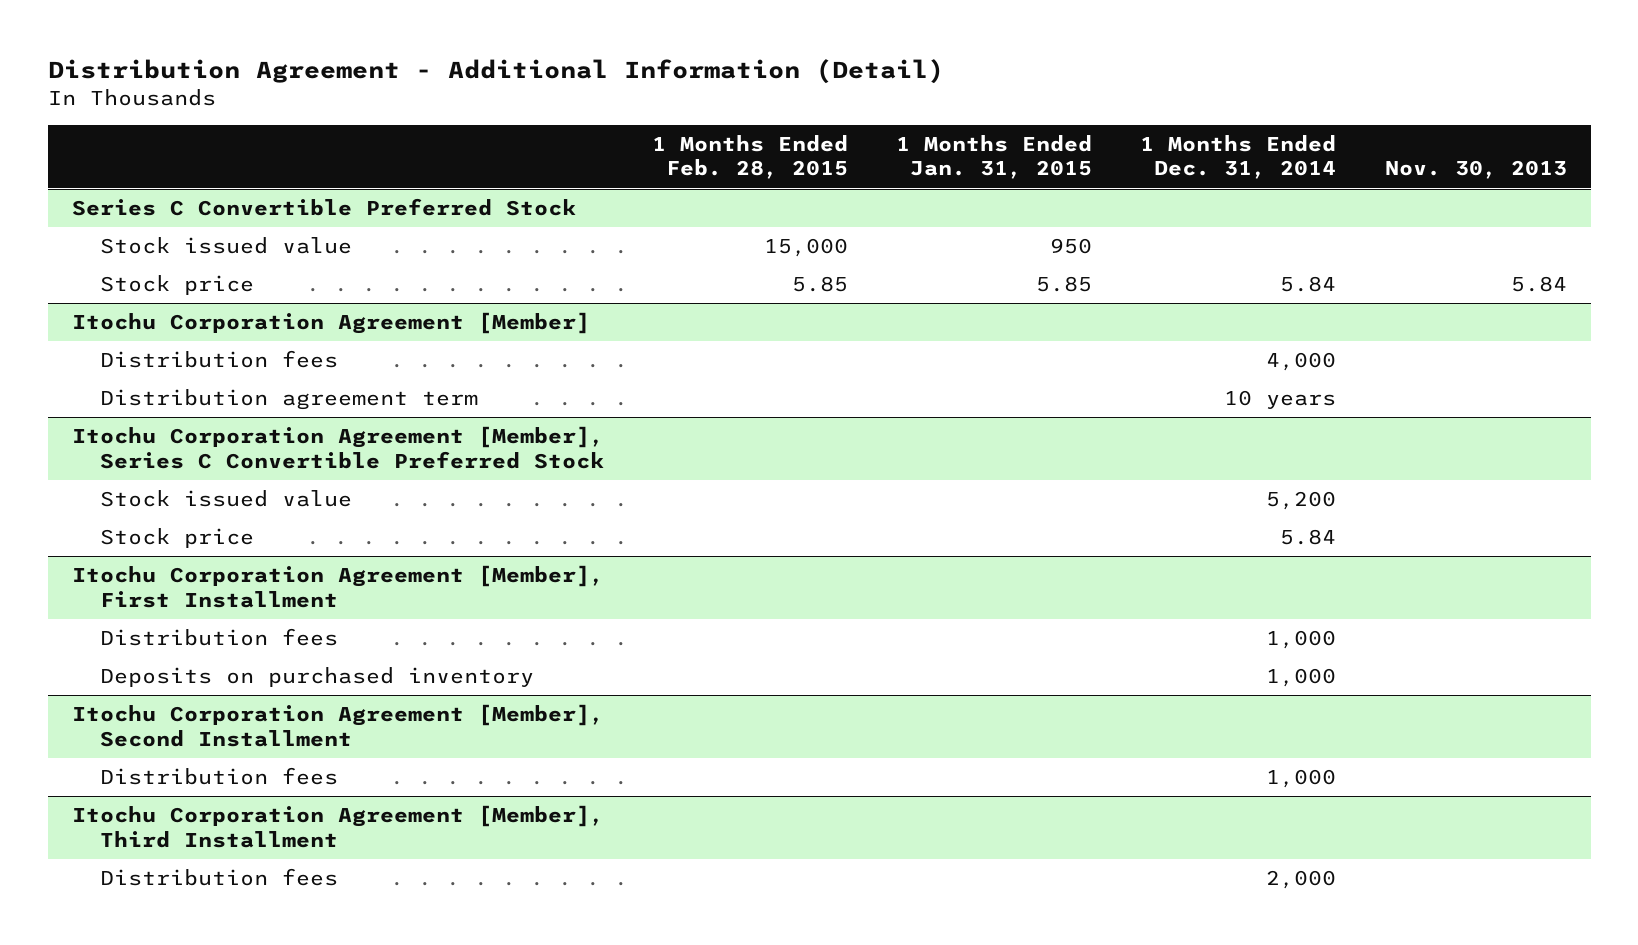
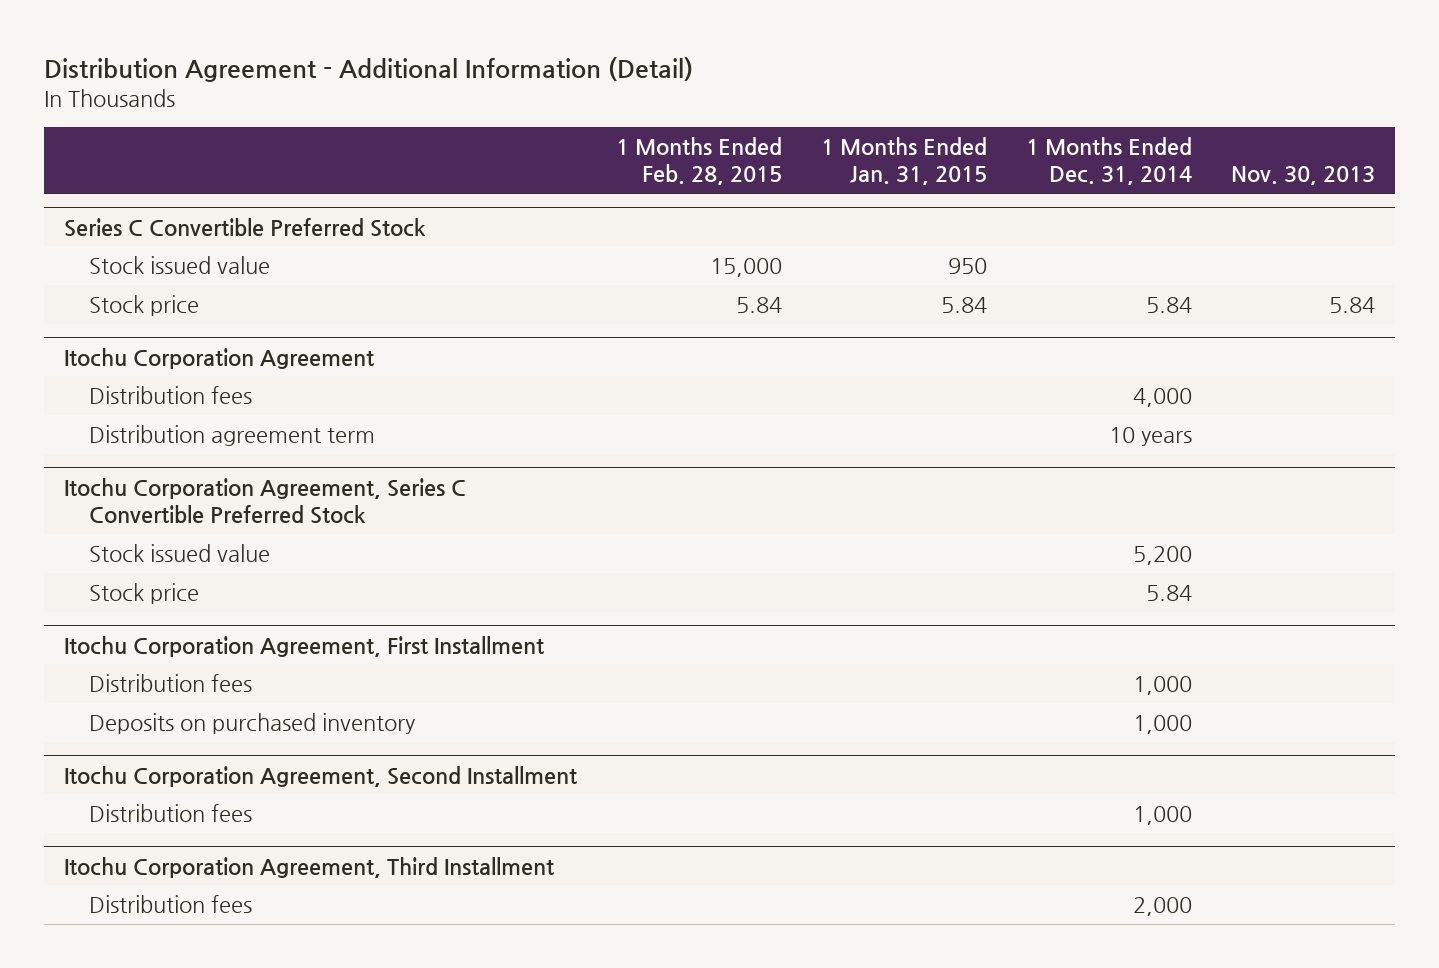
[791,276,848,293] 5.85 -> [735,296,782,313] 5.84
[1036,276,1093,293] 5.85 -> [940,296,987,313] 5.84
[71,312,590,335] Itochu Corporation Agreement [Member] -> [63,347,374,369] Itochu Corporation Agreement
[71,426,604,469] Itochu Corporation Agreement [Member], Series C Convertible Preferred Stock -> [63,477,466,524] Itochu Corporation Agreement, Series C Convertible Preferred Stock
[71,565,604,608] Itochu Corporation Agreement [Member], First Installment -> [63,635,544,657] Itochu Corporation Agreement, First Installment
[71,704,604,747] Itochu Corporation Agreement [Member], Second Installment -> [63,765,577,787] Itochu Corporation Agreement, Second Installment
[71,805,604,848] Itochu Corporation Agreement [Member], Third Installment -> [63,856,554,878] Itochu Corporation Agreement, Third Installment

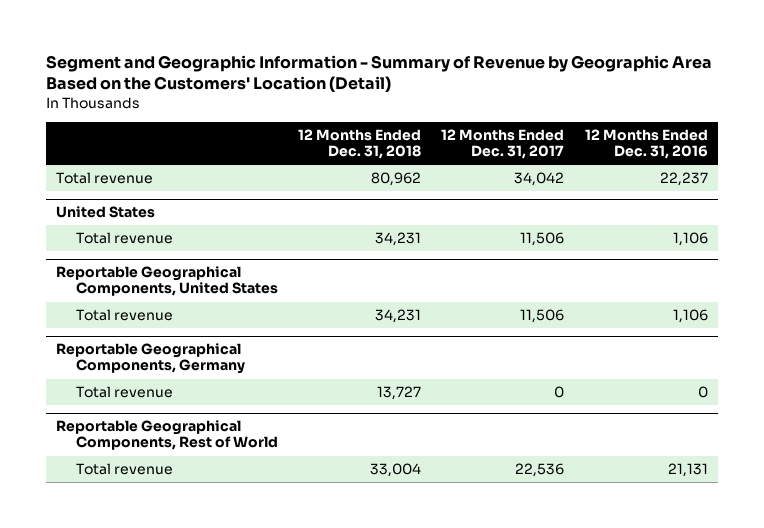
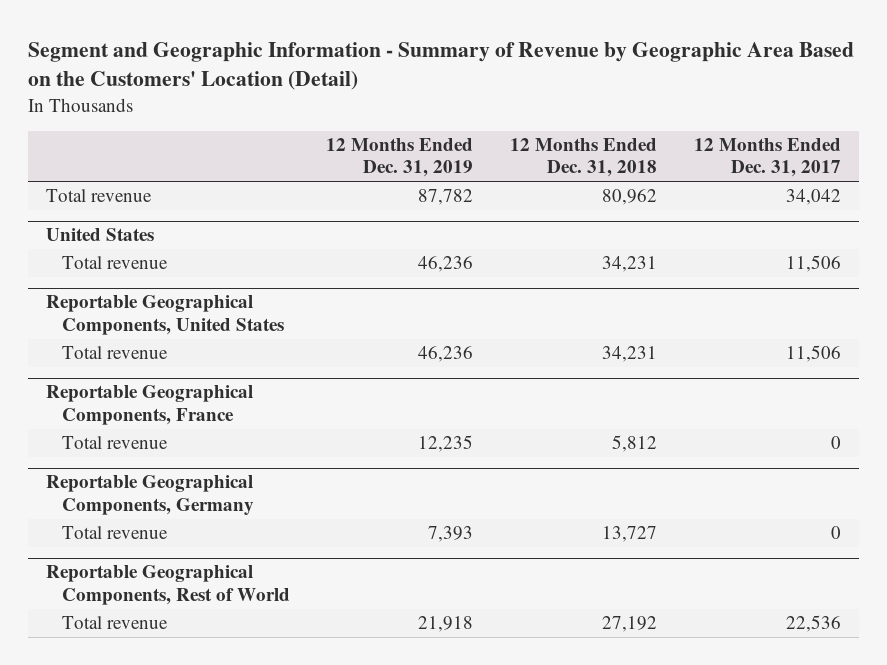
[584,129,708,160] 12 Months Ended Dec. 31, 2016 -> none
none -> [326,137,474,178] 12 Months Ended Dec. 31, 2019
none -> [46,385,254,425] Reportable Geographical Components, France
none -> [61,436,168,450] Total revenue
[370,463,422,478] 33,004 -> [602,616,658,633] 27,192

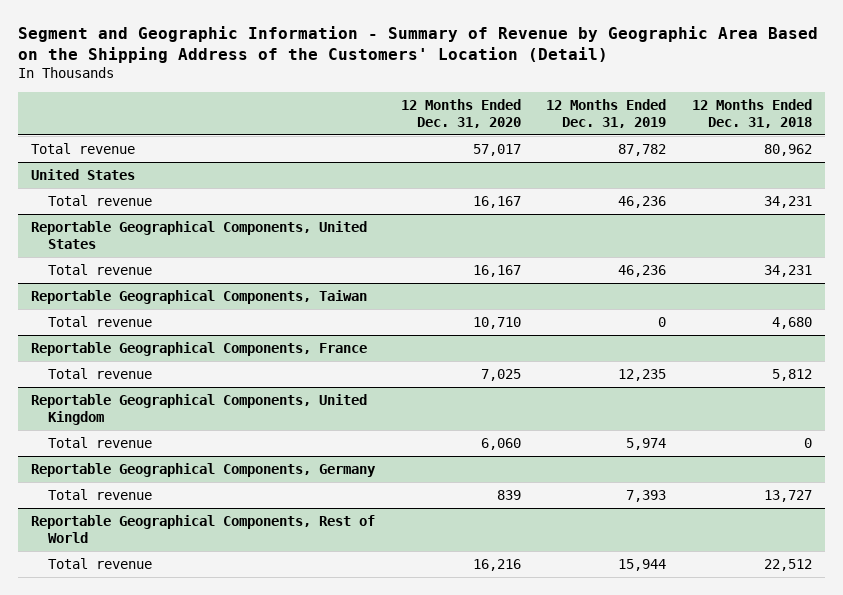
[28,42,855,91] Segment and Geographic Information - Summary of Revenue by Geographic Area Based on the Customers' Location (Detail) -> [18,26,819,64] Segment and Geographic Information - Summary of Revenue by Geographic Area Based on the Shipping Address of the Customers' Location (Detail)
[693,137,841,178] 12 Months Ended Dec. 31, 2017 -> none
none -> [400,98,521,128] 12 Months Ended Dec. 31, 2020
none -> [31,289,368,304] Reportable Geographical Components, Taiwan
none -> [48,315,153,327] Total revenue
none -> [31,393,368,425] Reportable Geographical Components, United Kingdom
none -> [48,436,153,448] Total revenue
[418,616,474,633] 21,918 -> [618,558,667,571] 15,944
[602,616,658,633] 27,192 -> [763,558,812,571] 22,512

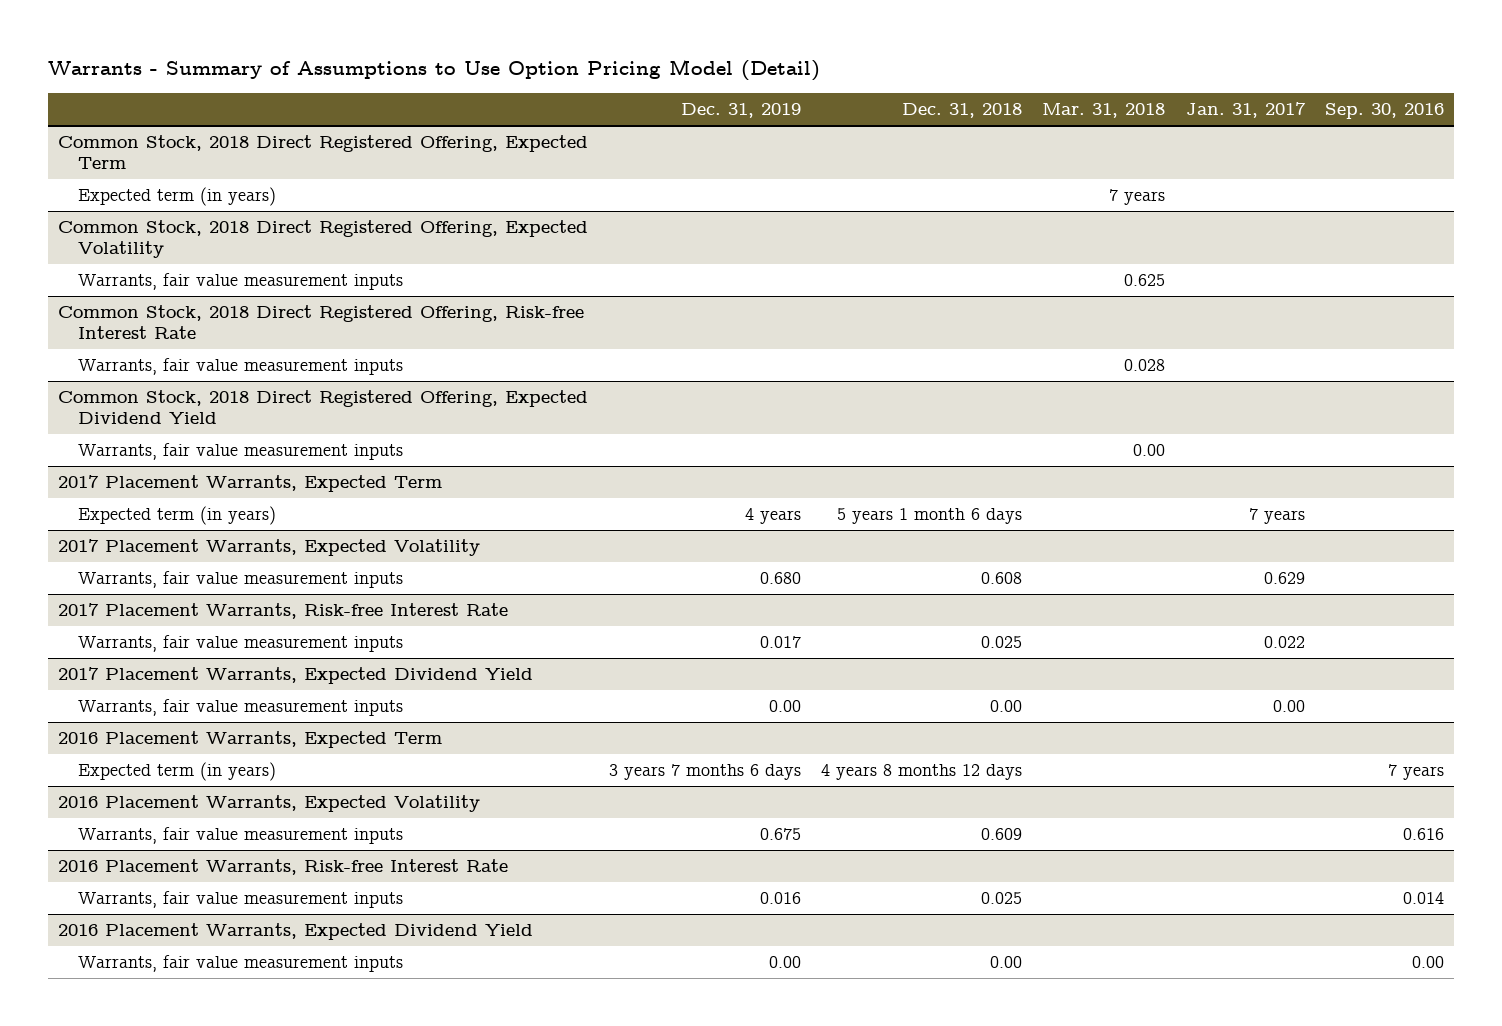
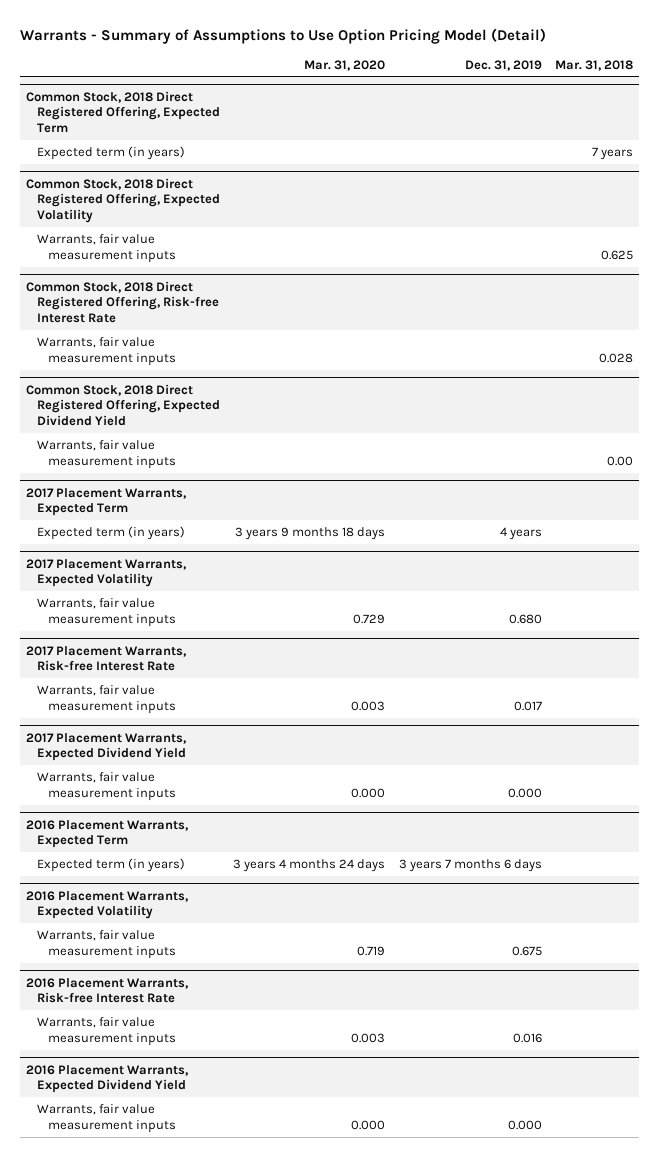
[902,103,1023,119] Dec. 31, 2018 -> none
[1185,102,1306,119] Jan. 31, 2017 -> none
[1325,103,1445,120] Sep. 30, 2016 -> none
none -> [304,59,386,71] Mar. 31, 2020
[768,700,801,713] 0.00 -> [507,787,542,798] 0.000
[768,956,801,969] 0.00 -> [507,1119,542,1130] 0.000

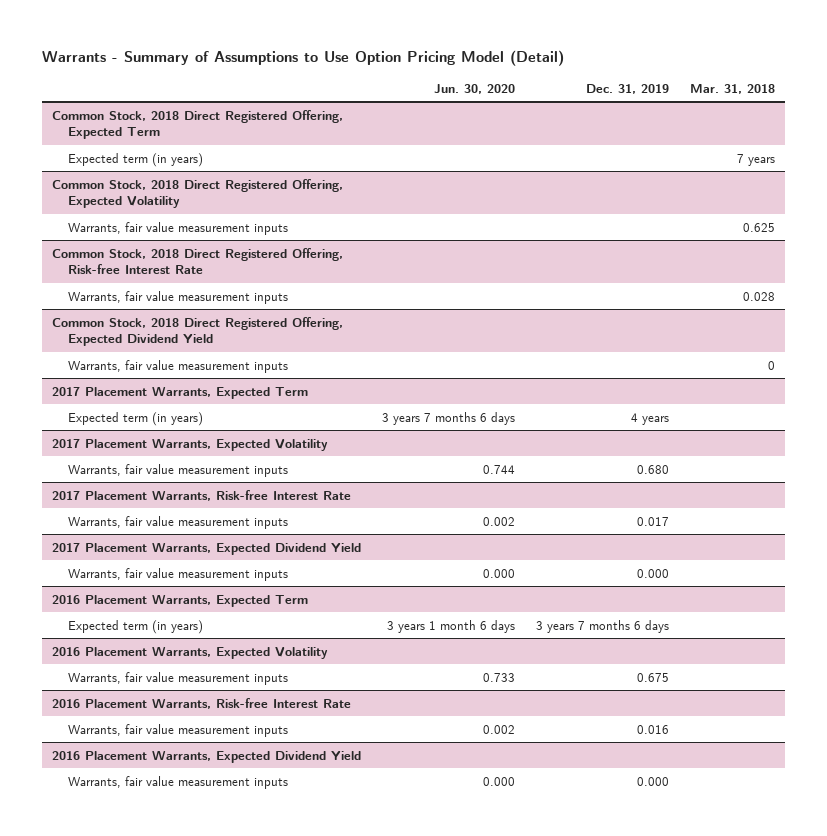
[304,59,386,71] Mar. 31, 2020 -> none
none -> [434,83,516,94] Jun. 30, 2020
[606,455,633,466] 0.00 -> [767,360,775,370] 0

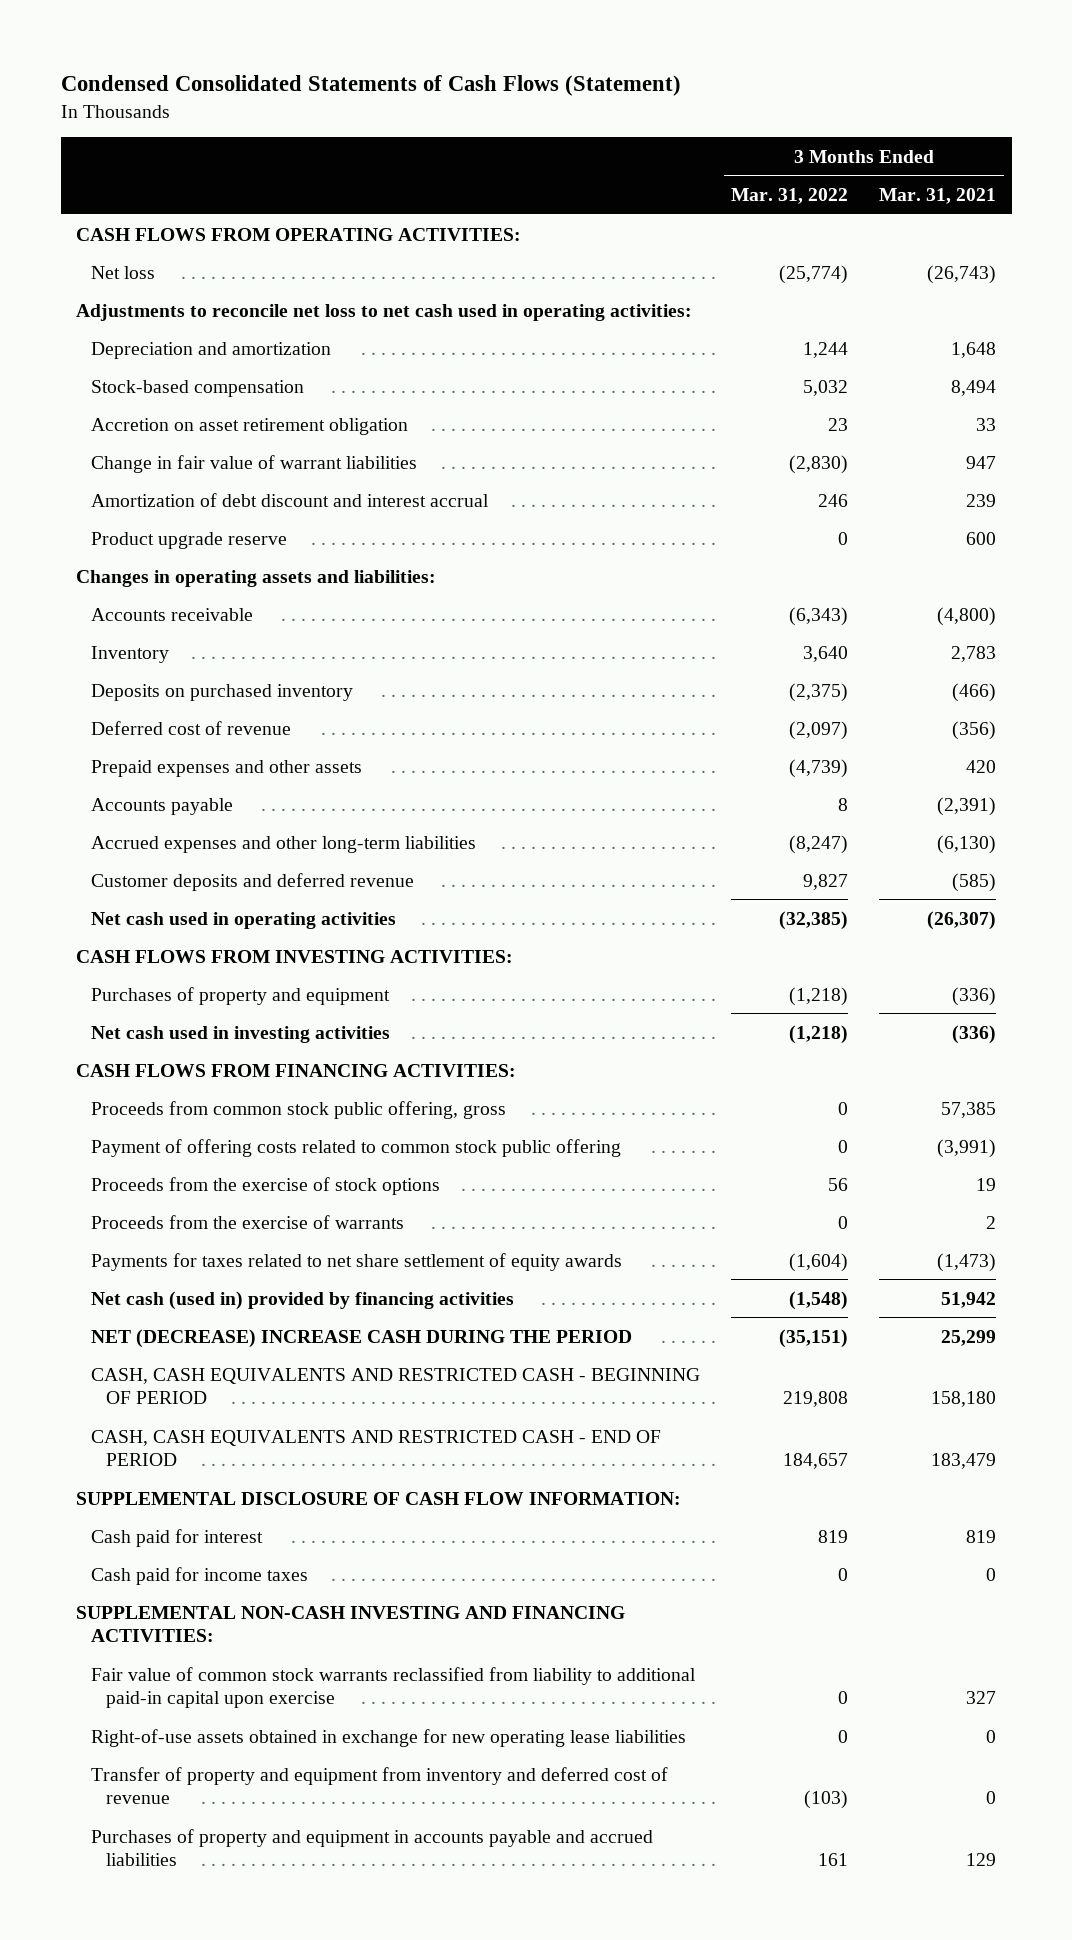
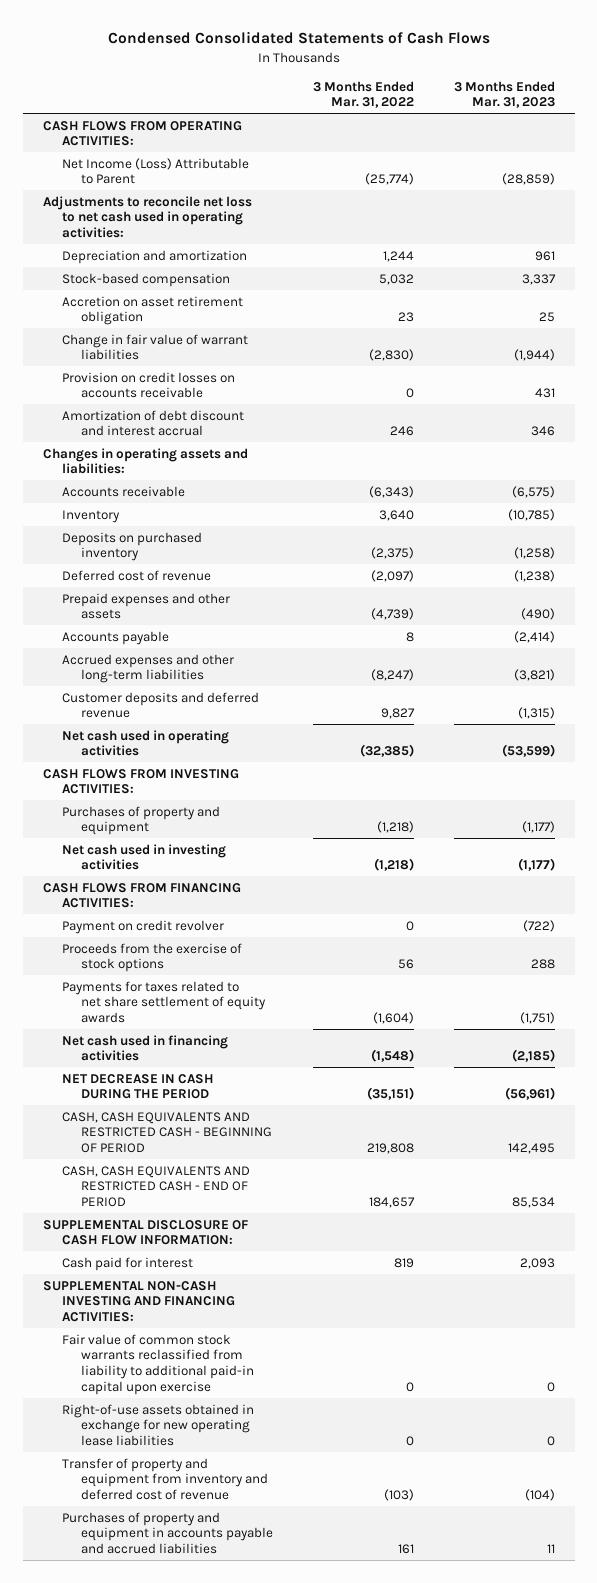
[60,75,681,97] Condensed Consolidated Statements of Cash Flows (Statement) -> [107,31,490,45] Condensed Consolidated Statements of Cash Flows
[879,188,997,205] Mar. 31, 2021 -> none
none -> [453,80,555,109] 3 Months Ended Mar. 31, 2023
[91,265,156,279] Net loss -> [61,157,249,185] Net Income (Loss) Attributable to Parent
none -> [61,371,235,399] Provision on credit losses on accounts receivable
[91,531,288,549] Product upgrade reserve -> none
[91,1100,507,1119] Proceeds from common stock public offering, gross -> none
[91,1138,622,1157] Payment of offering costs related to common stock public offering -> none
none -> [61,919,224,934] Payment on credit revolver
[91,1214,405,1229] Proceeds from the exercise of warrants -> none
[91,1290,515,1310] Net cash (used in) provided by financing activities -> [61,1034,228,1062] Net cash used in financing activities
[91,1328,633,1348] NET (DECREASE) INCREASE CASH DURING THE PERIOD -> [61,1073,214,1100] NET DECREASE IN CASH DURING THE PERIOD
[91,1566,309,1585] Cash paid for income taxes -> none

